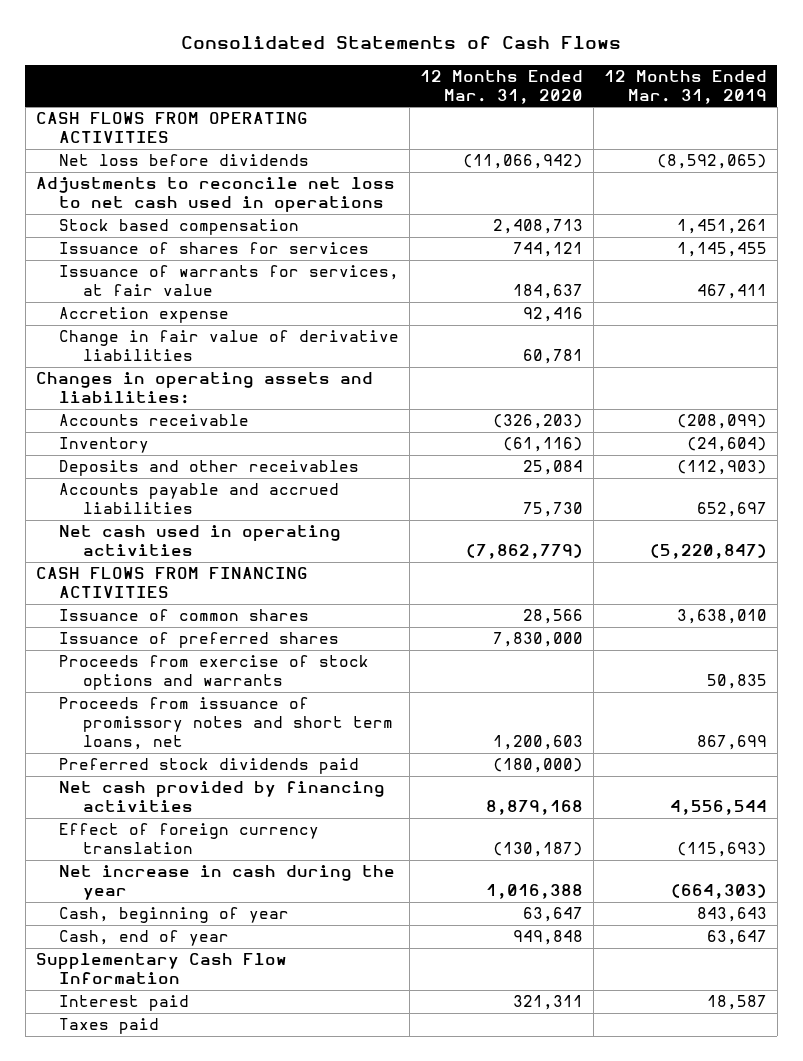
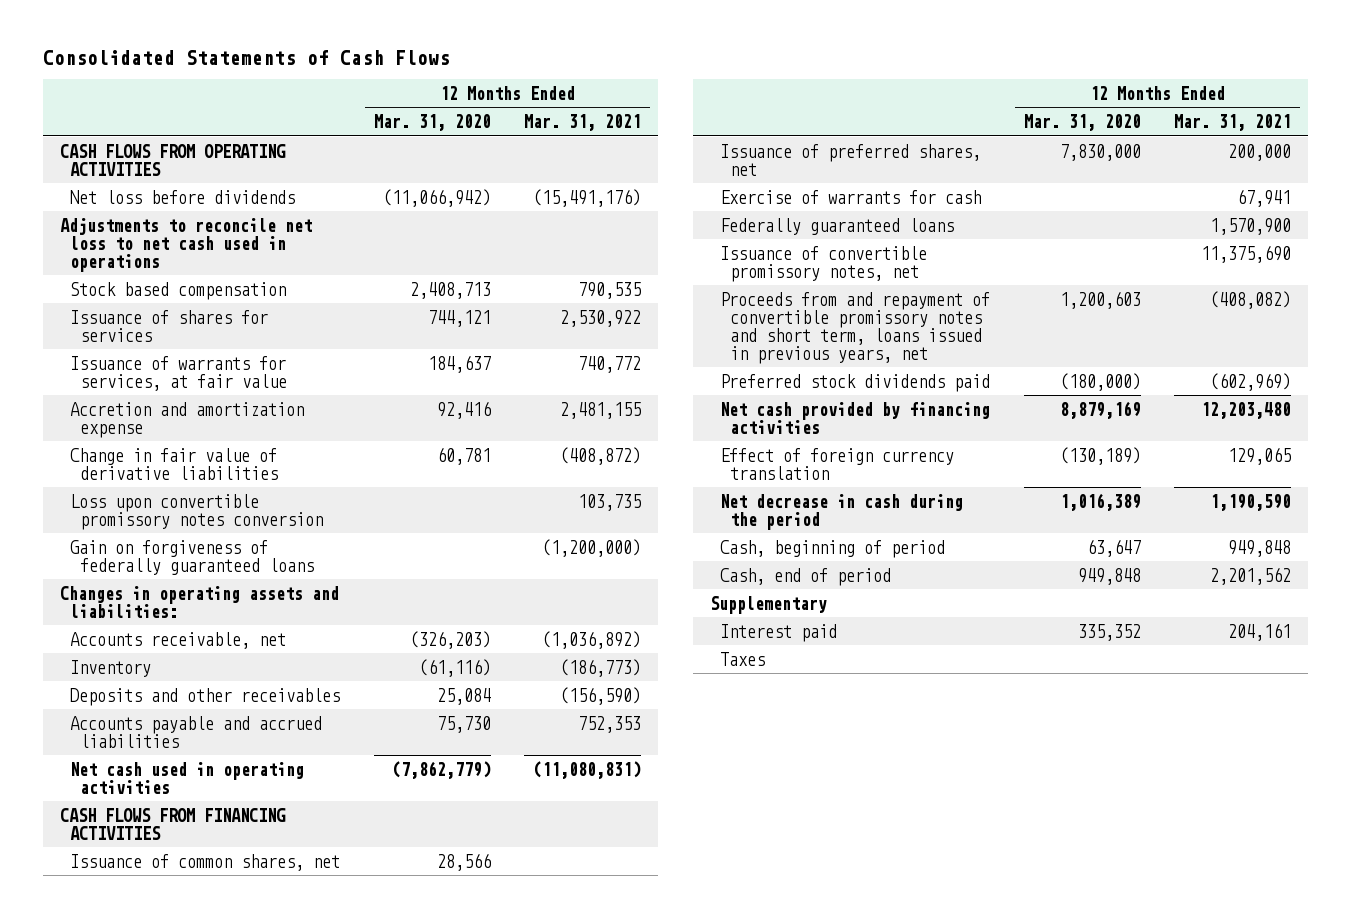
[603,69,767,104] 12 Months Ended Mar. 31, 2019 -> none
none -> [524,114,642,132] Mar. 31, 2021
[59,307,230,324] Accretion expense -> [70,401,305,438] Accretion and amortization expense
none -> [70,493,324,530] Loss upon convertible promissory notes conversion
none -> [70,539,315,575] Gain on forgiveness of federally guaranteed loans
[59,414,250,427] Accounts receivable -> [70,631,287,649] Accounts receivable, net
[59,655,370,691] Proceeds from exercise of stock options and warrants -> none
[59,609,310,622] Issuance of common shares -> [70,853,341,871] Issuance of common shares, net
[59,632,340,649] Issuance of preferred shares -> [720,143,982,176] Issuance of preferred shares, net
none -> [720,189,982,204] Exercise of warrants for cash
none -> [720,217,955,235] Federally guaranteed loans
none -> [720,245,928,282] Issuance of convertible promissory notes, net
[59,697,393,750] Proceeds from issuance of promissory notes and short term loans, net -> [720,291,991,364] Proceeds from and repayment of convertible promissory notes and short term, loans issued in previous years, net
[486,800,584,816] 8,879,168 -> [1059,400,1141,419] 8,879,169
[493,842,584,858] (130,187) -> [1059,446,1141,465] (130,189)
[59,865,396,901] Net increase in cash during the year -> [720,493,964,530] Net decrease in cash during the period
[486,884,584,900] 1,016,388 -> [1059,492,1141,511] 1,016,389
[59,907,290,924] Cash, beginning of year -> [720,539,946,558] Cash, beginning of period
[59,930,230,947] Cash, end of year -> [720,567,892,586] Cash, end of period
[35,953,287,985] Supplementary Cash Flow Information -> [710,595,828,614] Supplementary
[513,995,584,1011] 321,311 -> [1077,623,1141,641] 335,352
[59,1018,160,1035] Taxes paid -> [720,651,766,666] Taxes

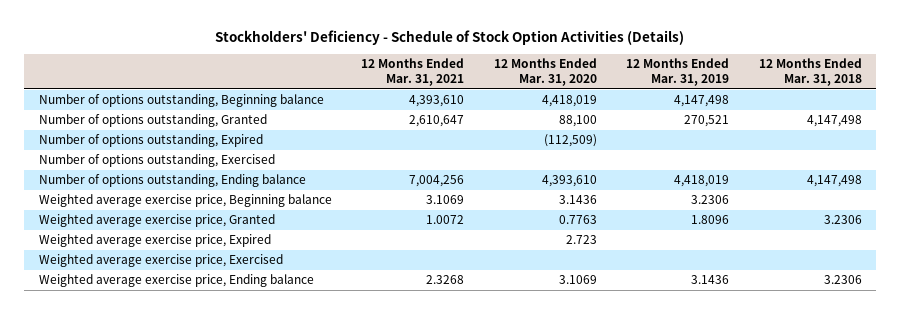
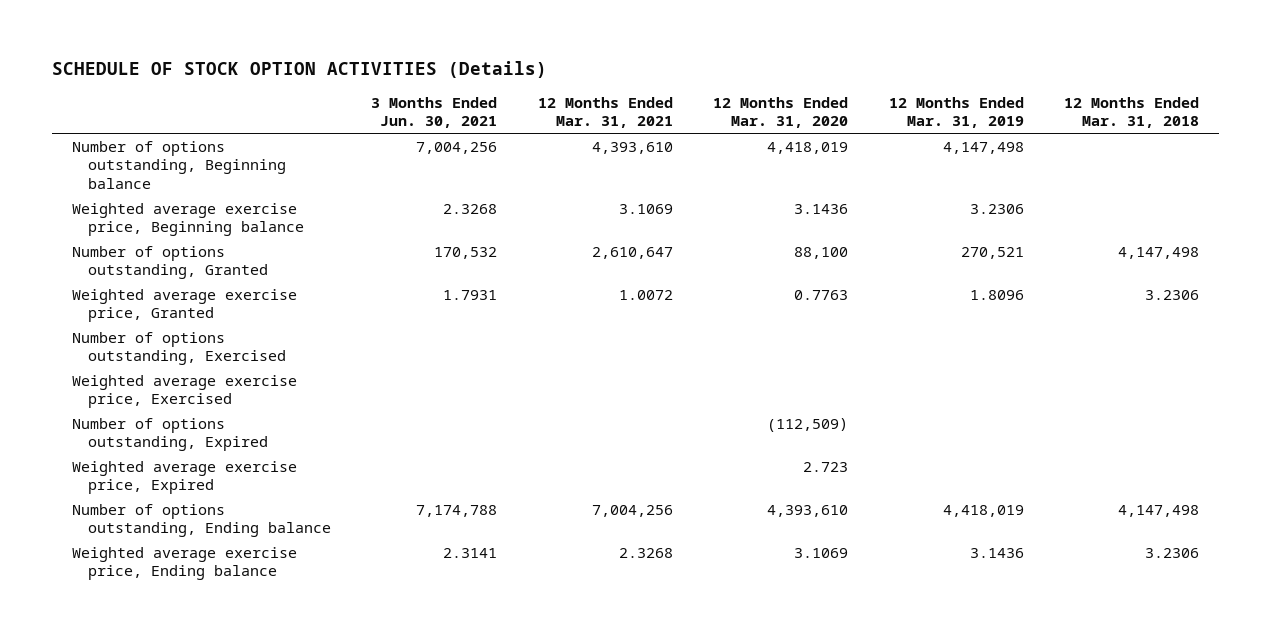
[215,30,685,46] Stockholders' Deficiency - Schedule of Stock Option Activities (Details) -> [51,60,547,78] SCHEDULE OF STOCK OPTION ACTIVITIES (Details)
none -> [371,96,498,129] 3 Months Ended Jun. 30, 2021
[38,114,267,128] Number of options outstanding, Granted -> [71,245,268,280] Number of options outstanding, Granted
[38,154,275,168] Number of options outstanding, Exercised -> [71,331,286,366] Number of options outstanding, Exercised
[38,134,263,148] Number of options outstanding, Expired -> [71,417,268,452] Number of options outstanding, Expired
[38,234,271,248] Weighted average exercise price, Expired -> [71,460,297,495] Weighted average exercise price, Expired
[38,174,306,188] Number of options outstanding, Ending balance -> [71,503,331,538] Number of options outstanding, Ending balance

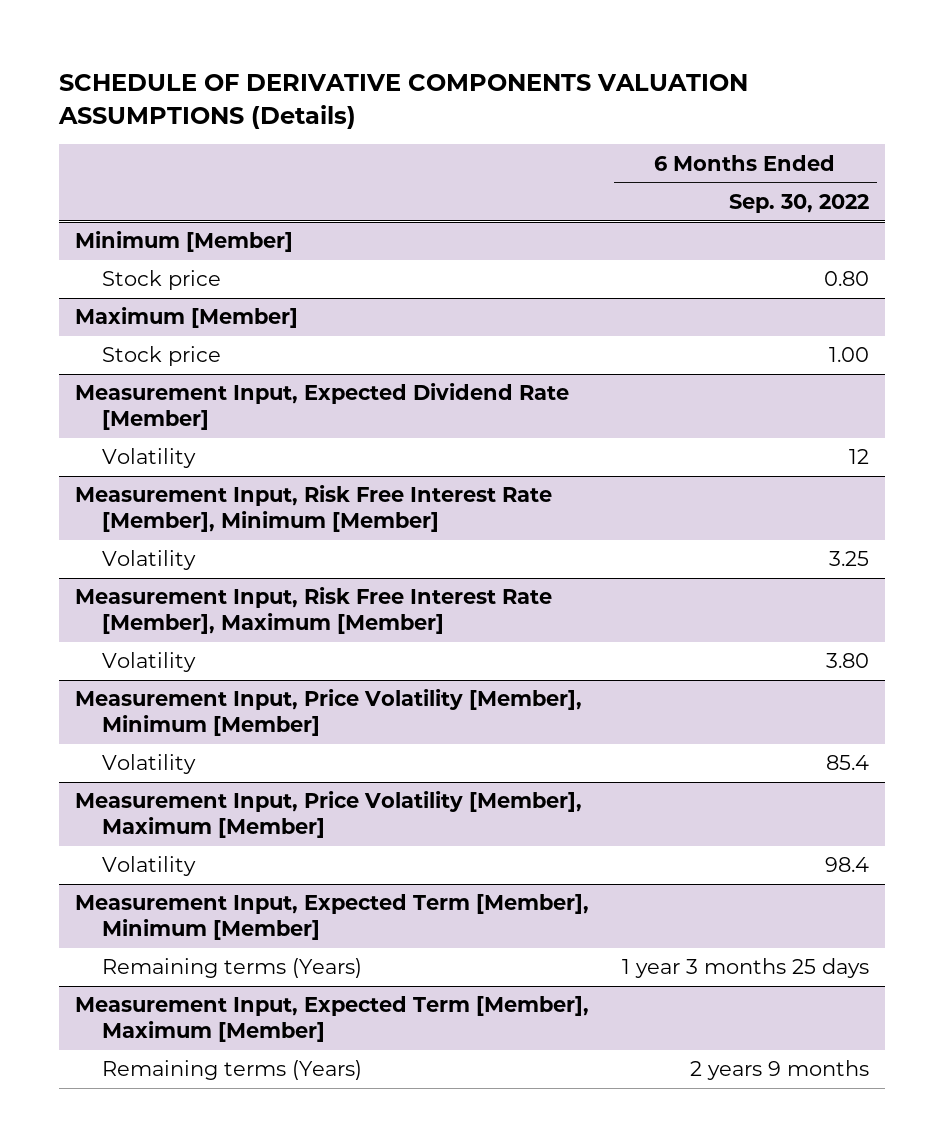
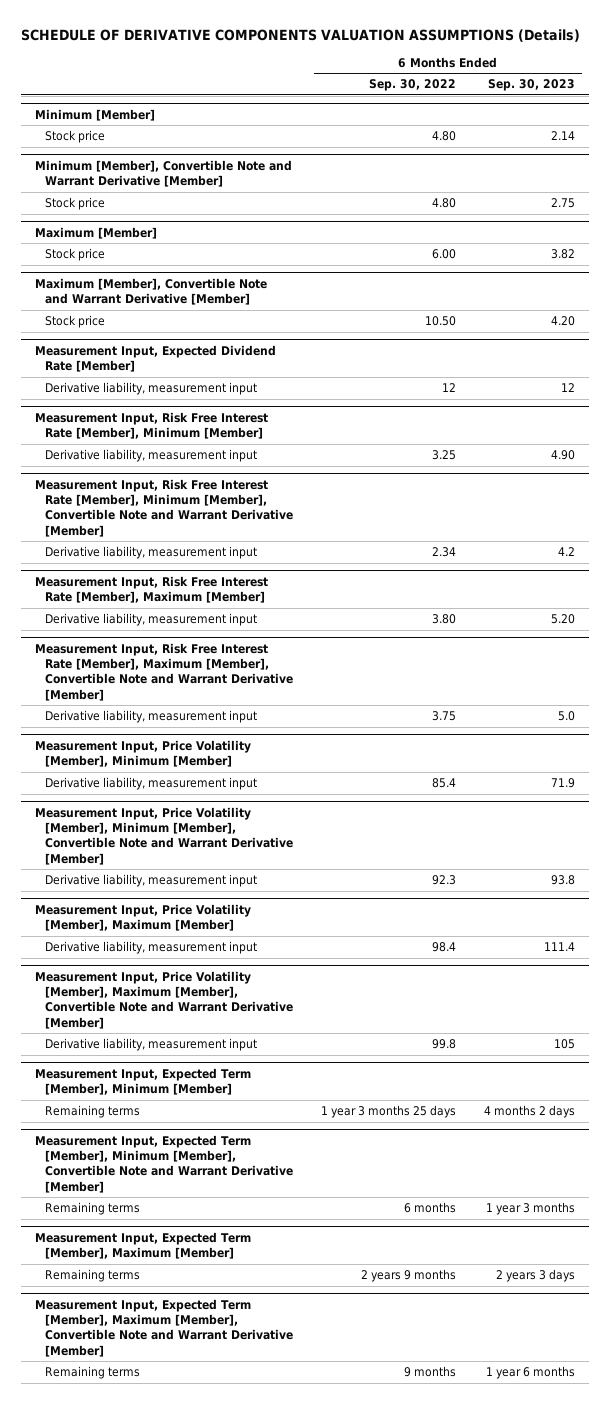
none -> [487,79,575,92] Sep. 30, 2023
[823,271,869,287] 0.80 -> [431,131,456,142] 4.80
none -> [35,159,293,188] Minimum [Member], Convertible Note and Warrant Derivative [Member]
none -> [44,197,105,211] Stock price
[828,347,869,363] 1.00 -> [431,249,456,260] 6.00
none -> [35,277,268,306] Maximum [Member], Convertible Note and Warrant Derivative [Member]
none -> [44,315,105,329] Stock price
[102,448,197,469] Volatility -> [44,382,257,396] Derivative liability, measurement input
[102,550,197,571] Volatility -> [44,449,257,463] Derivative liability, measurement input
none -> [35,478,293,537] Measurement Input, Risk Free Interest Rate [Member], Minimum [Member], Convertible Note and Warrant Derivative [Member]
none -> [44,546,257,560] Derivative liability, measurement input
[102,652,197,673] Volatility -> [44,613,257,627] Derivative liability, measurement input
none -> [35,642,293,701] Measurement Input, Risk Free Interest Rate [Member], Maximum [Member], Convertible Note and Warrant Derivative [Member]
none -> [44,710,257,724] Derivative liability, measurement input
[102,754,197,775] Volatility -> [44,777,257,791] Derivative liability, measurement input
none -> [35,806,293,865] Measurement Input, Price Volatility [Member], Minimum [Member], Convertible Note and Warrant Derivative [Member]
none -> [44,874,257,888] Derivative liability, measurement input
[102,856,197,877] Volatility -> [44,941,257,955] Derivative liability, measurement input
none -> [35,970,293,1029] Measurement Input, Price Volatility [Member], Maximum [Member], Convertible Note and Warrant Derivative [Member]
none -> [44,1038,257,1052] Derivative liability, measurement input
[102,958,363,979] Remaining terms (Years) -> [44,1105,140,1119] Remaining terms
none -> [35,1134,293,1193] Measurement Input, Expected Term [Member], Minimum [Member], Convertible Note and Warrant Derivative [Member]
none -> [44,1202,140,1216] Remaining terms
[102,1060,363,1081] Remaining terms (Years) -> [44,1269,140,1283] Remaining terms
none -> [35,1298,293,1357] Measurement Input, Expected Term [Member], Maximum [Member], Convertible Note and Warrant Derivative [Member]
none -> [44,1366,140,1380] Remaining terms

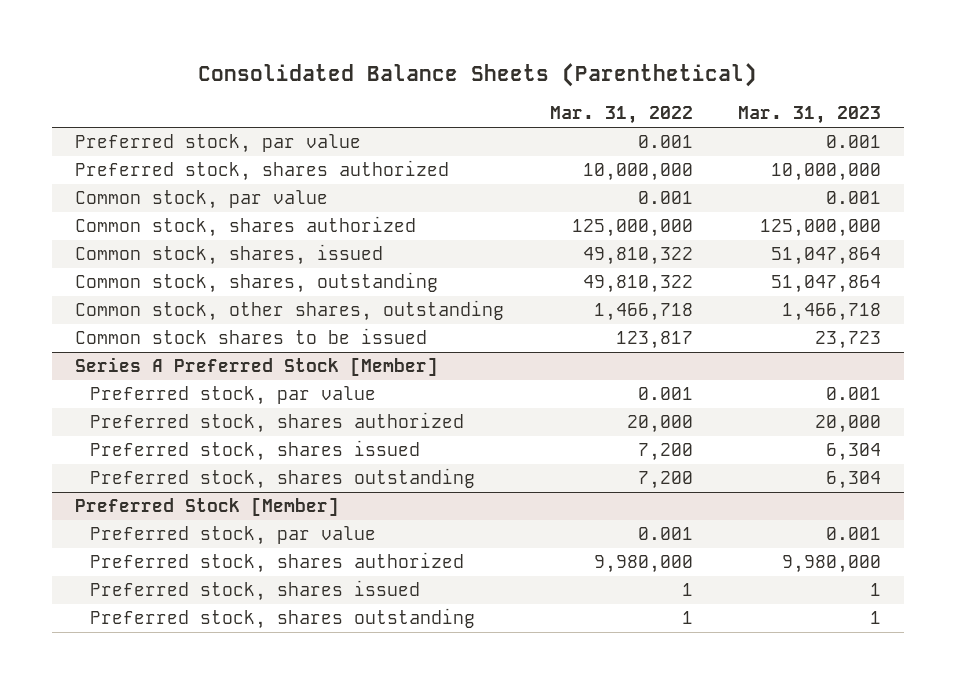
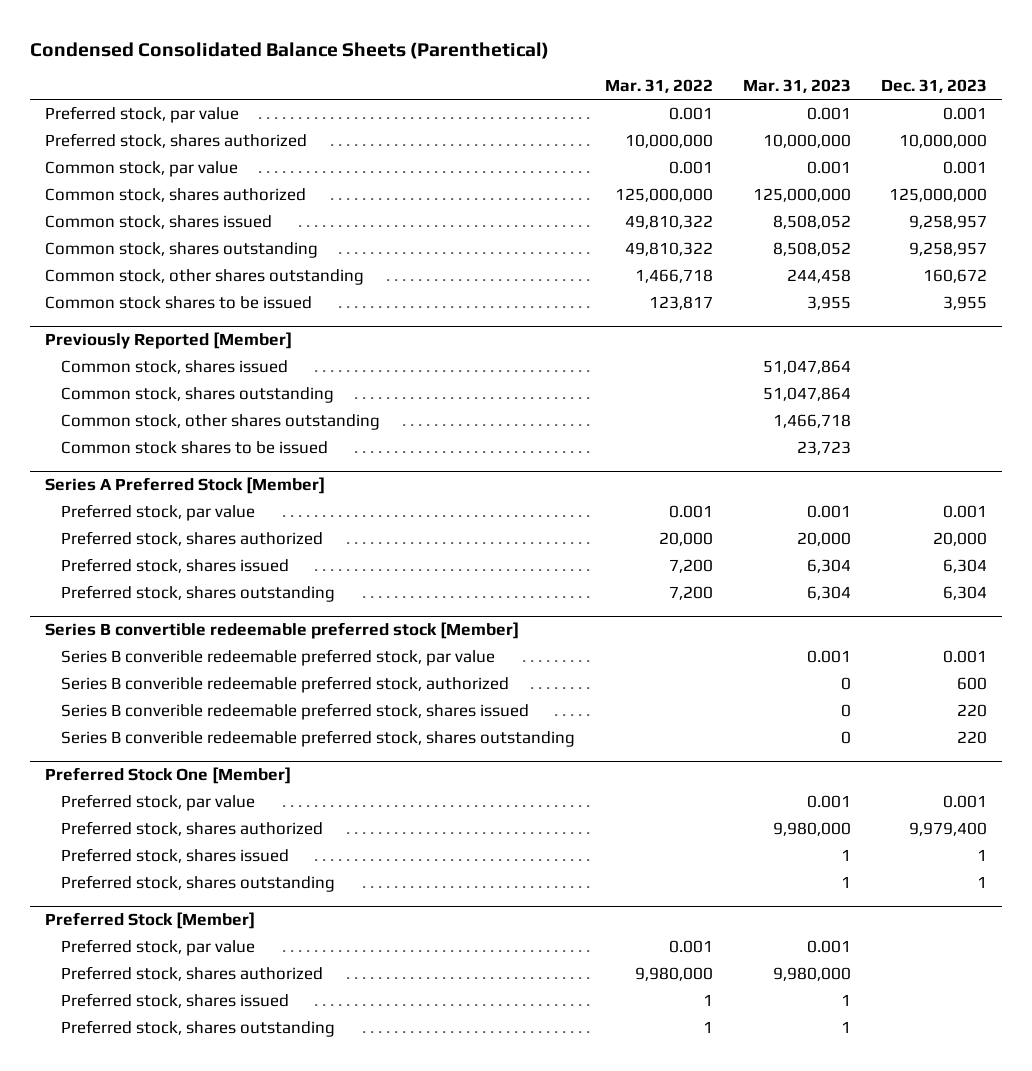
[198,62,758,87] Consolidated Balance Sheets (Parenthetical) -> [29,41,549,59] Condensed Consolidated Balance Sheets (Parenthetical)
none -> [881,79,988,94] Dec. 31, 2023
[75,244,384,266] Common stock, shares, issued -> [44,214,272,229] Common stock, shares issued
[771,247,882,266] 51,047,864 -> [772,214,851,229] 8,508,052
[75,272,439,294] Common stock, shares, outstanding -> [44,241,318,258] Common stock, shares outstanding
[771,275,882,294] 51,047,864 -> [772,241,851,256] 8,508,052
[75,300,505,322] Common stock, other shares, outstanding -> [44,268,364,285] Common stock, other shares outstanding
[782,303,882,322] 1,466,718 -> [786,268,851,283] 244,458
[815,331,882,350] 23,723 -> [806,295,851,310] 3,955
none -> [44,332,292,350] Previously Reported [Member]
none -> [60,359,288,374] Common stock, shares issued
none -> [60,386,334,403] Common stock, shares outstanding
none -> [60,413,380,430] Common stock, other shares outstanding
none -> [60,440,328,454] Common stock shares to be issued
none -> [44,622,519,640] Series B convertible redeemable preferred stock [Member]
none -> [60,648,495,666] Series B converible redeemable preferred stock, par value
none -> [60,675,509,693] Series B converible redeemable preferred stock, authorized
none -> [60,702,529,720] Series B converible redeemable preferred stock, shares issued
none -> [60,729,575,747] Series B converible redeemable preferred stock, shares outstanding
none -> [44,767,291,785] Preferred Stock One [Member]
none -> [60,793,255,811] Preferred stock, par value
none -> [60,820,323,836] Preferred stock, shares authorized
none -> [60,847,289,863] Preferred stock, shares issued
none -> [60,874,335,892] Preferred stock, shares outstanding

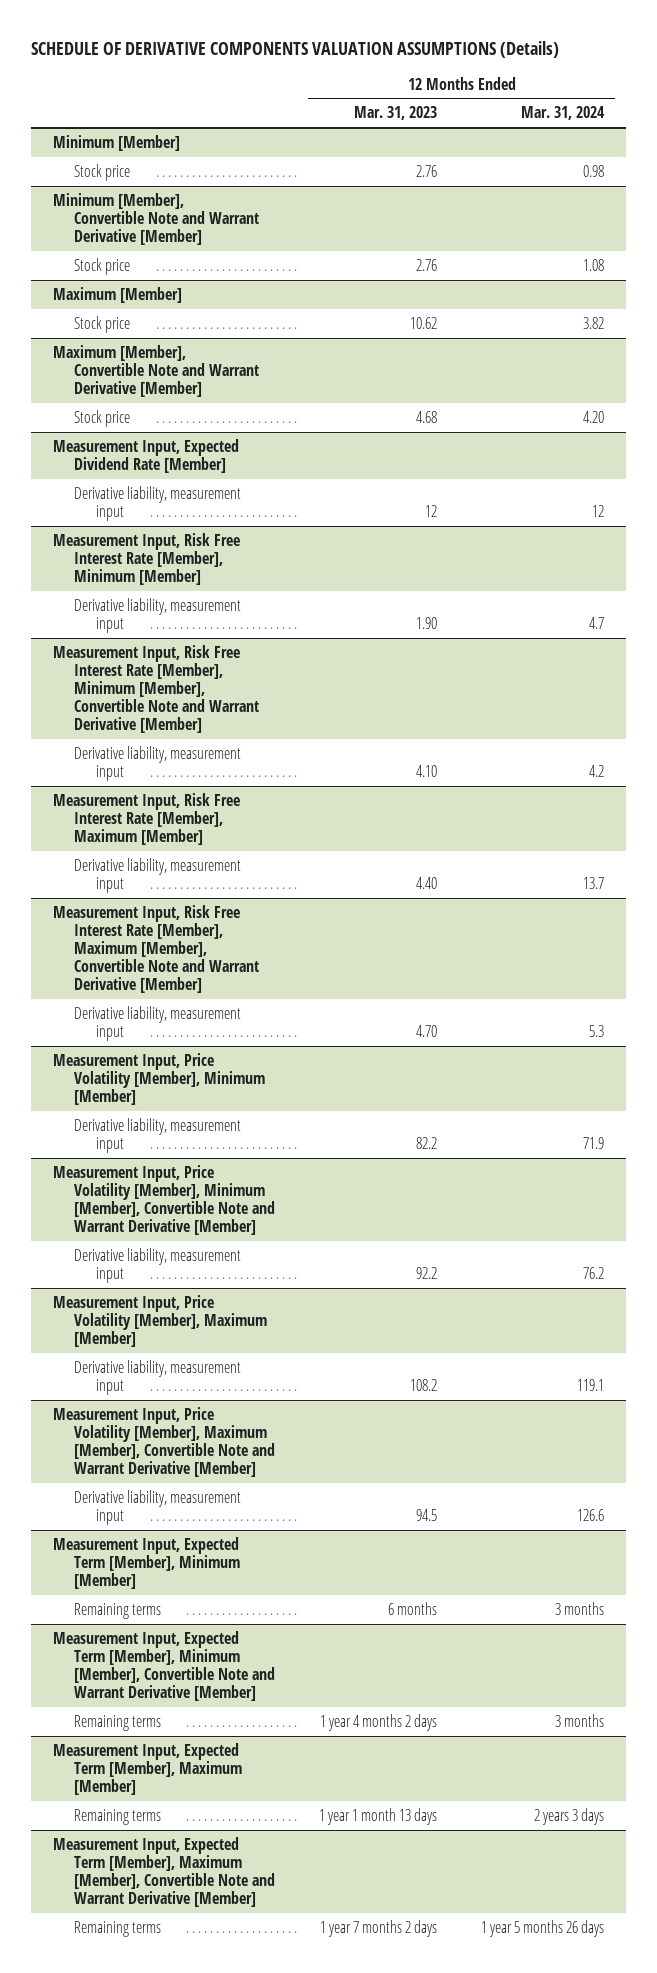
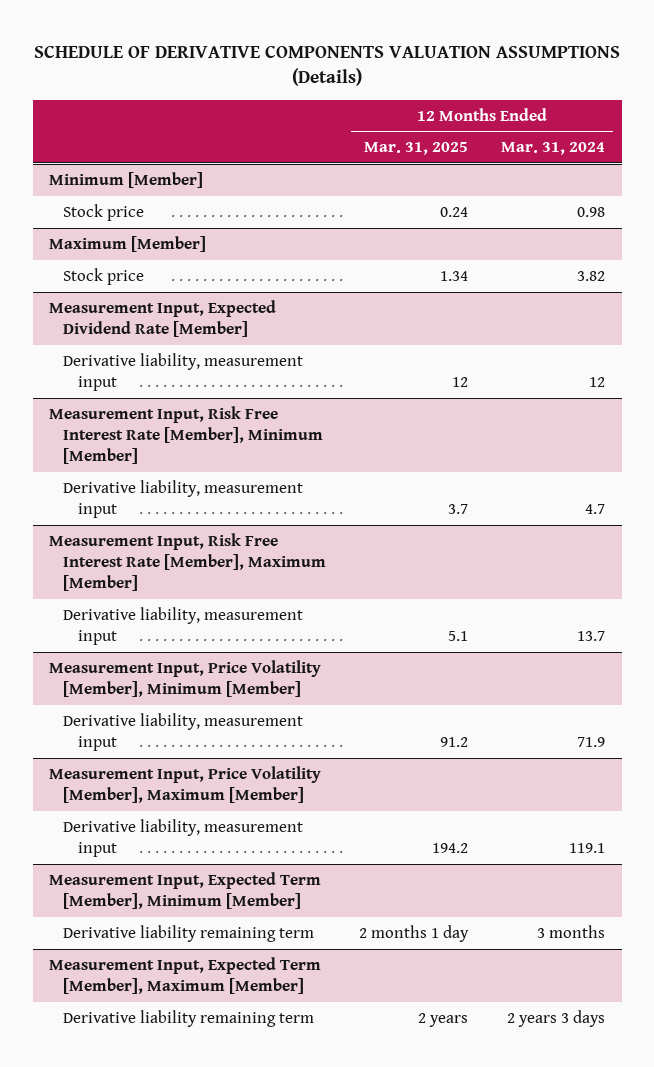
[354,106,438,121] Mar. 31, 2023 -> none
none -> [364,142,469,156] Mar. 31, 2025
[52,192,260,245] Minimum [Member], Convertible Note and Warrant Derivative [Member] -> none
[74,257,131,275] Stock price -> none
[52,344,260,397] Maximum [Member], Convertible Note and Warrant Derivative [Member] -> none
[74,409,131,427] Stock price -> none
[52,644,260,733] Measurement Input, Risk Free Interest Rate [Member], Minimum [Member], Convertible Note and Warrant Derivative [Member] -> none
[74,745,242,781] Derivative liability, measurement input -> none
[52,904,260,993] Measurement Input, Risk Free Interest Rate [Member], Maximum [Member], Convertible Note and Warrant Derivative [Member] -> none
[74,1005,242,1041] Derivative liability, measurement input -> none
[52,1164,276,1235] Measurement Input, Price Volatility [Member], Minimum [Member], Convertible Note and Warrant Derivative [Member] -> none
[74,1247,242,1283] Derivative liability, measurement input -> none
[52,1406,276,1477] Measurement Input, Price Volatility [Member], Maximum [Member], Convertible Note and Warrant Derivative [Member] -> none
[74,1489,242,1525] Derivative liability, measurement input -> none
[52,1630,276,1701] Measurement Input, Expected Term [Member], Minimum [Member], Convertible Note and Warrant Derivative [Member] -> none
[74,1714,162,1731] Remaining terms -> none
[74,1602,162,1619] Remaining terms -> [63,924,315,942] Derivative liability remaining term
[52,1836,276,1907] Measurement Input, Expected Term [Member], Maximum [Member], Convertible Note and Warrant Derivative [Member] -> none
[74,1920,162,1937] Remaining terms -> none
[74,1808,162,1825] Remaining terms -> [63,1009,315,1027] Derivative liability remaining term

